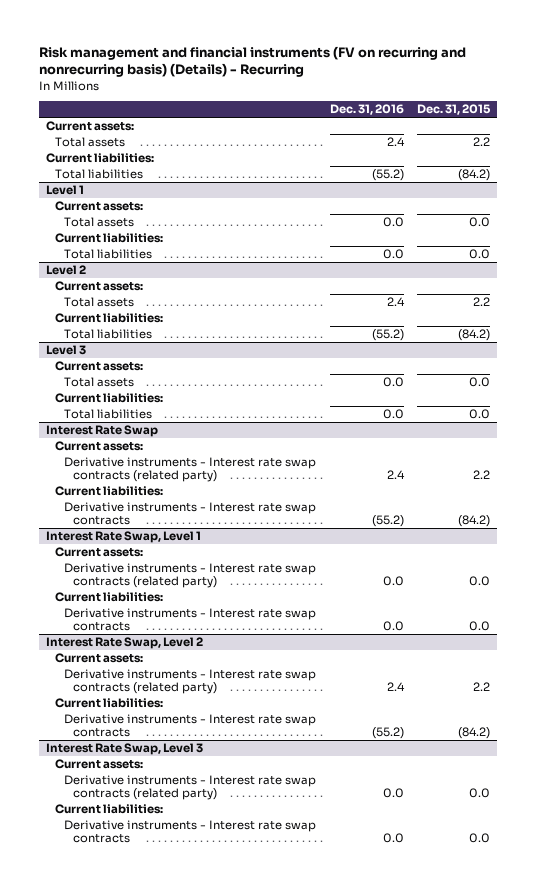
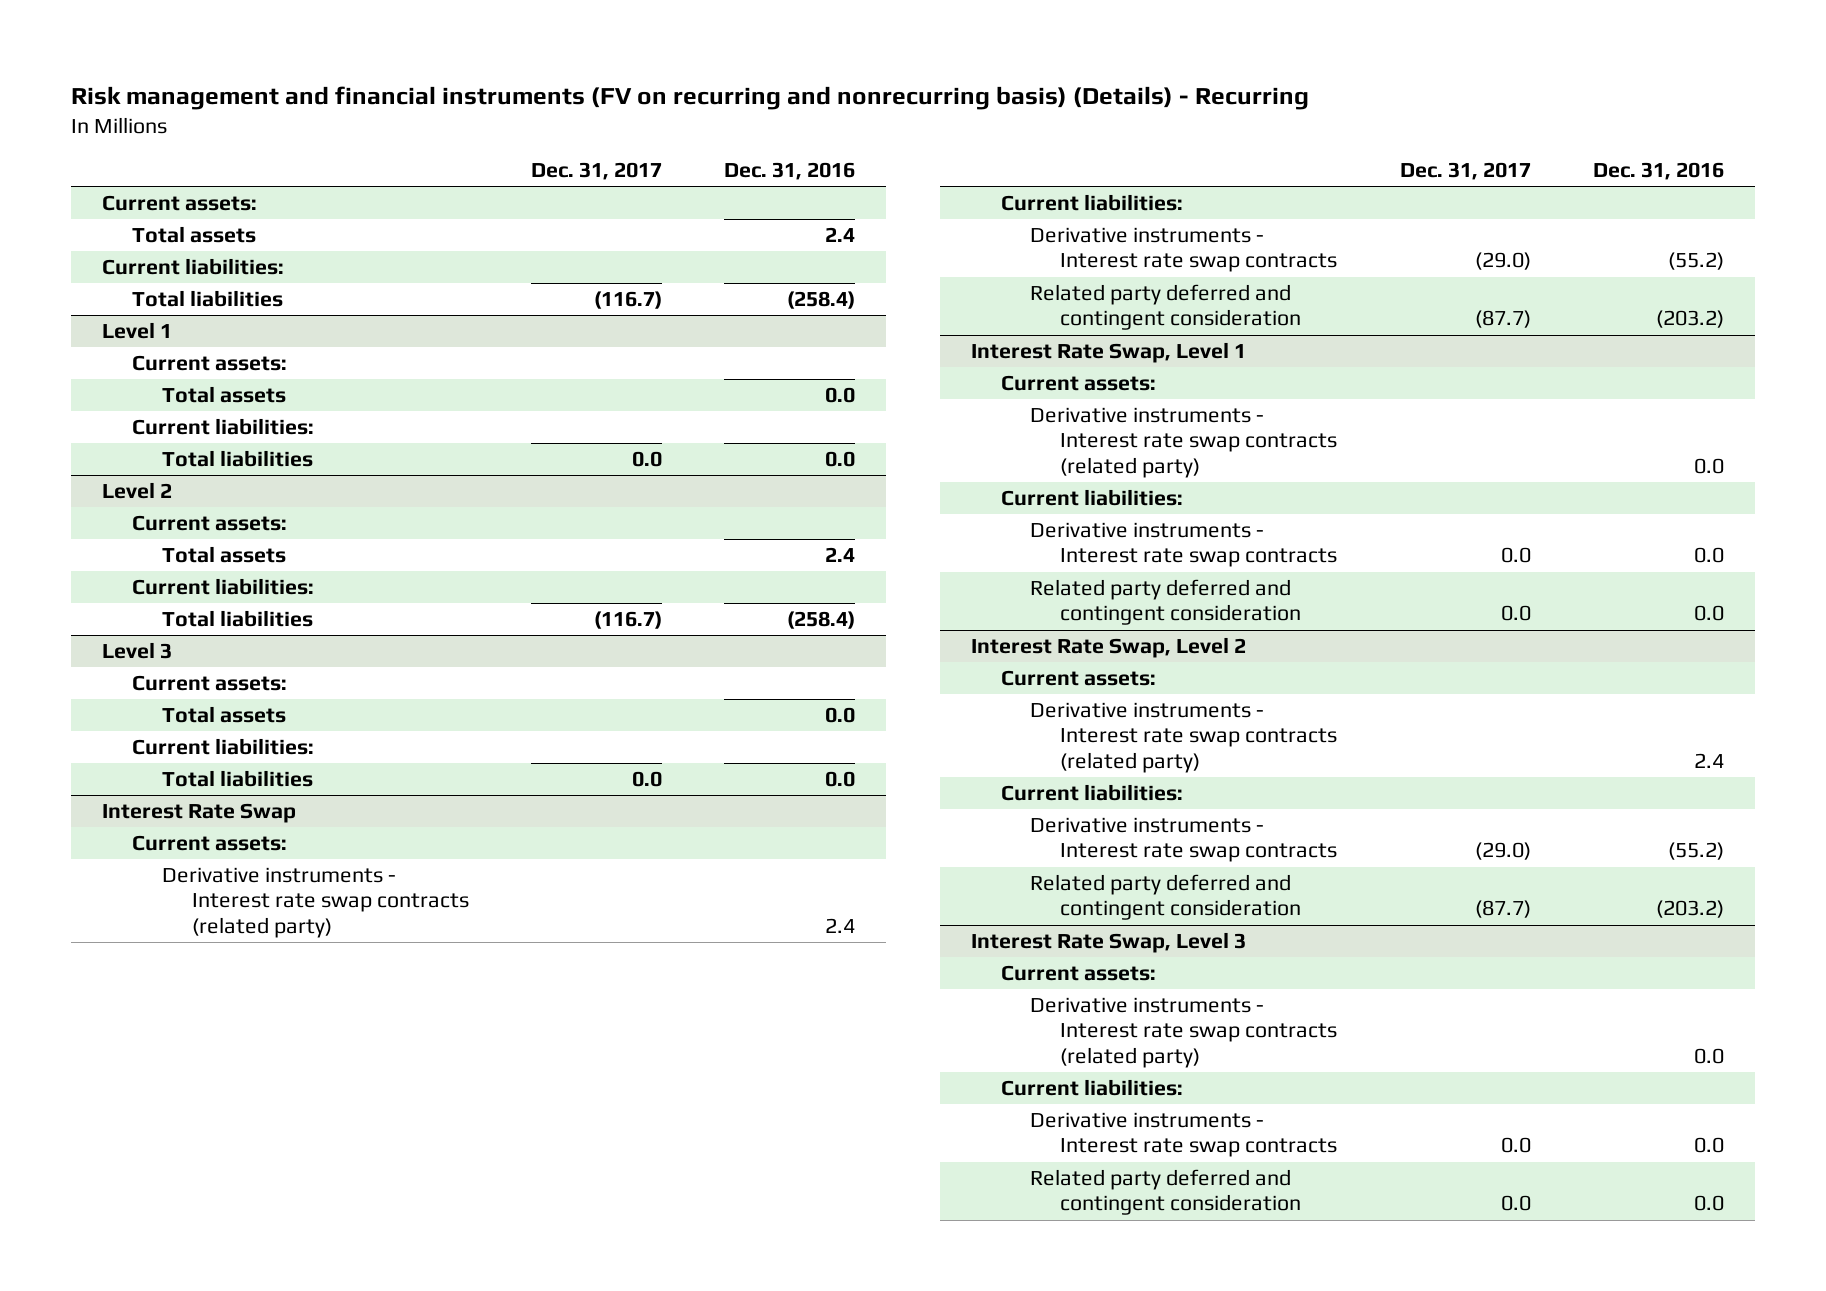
[417,104,492,116] Dec. 31, 2015 -> none
none -> [530,162,662,181] Dec. 31, 2017
[371,169,404,182] (55.2) -> [787,291,856,310] (258.4)
[371,329,404,342] (55.2) -> [787,611,856,630] (258.4)
none -> [1030,284,1302,331] Related party deferred and contingent consideration
none -> [1030,579,1302,626] Related party deferred and contingent consideration
none -> [1030,874,1302,921] Related party deferred and contingent consideration
none -> [1030,1169,1302,1216] Related party deferred and contingent consideration

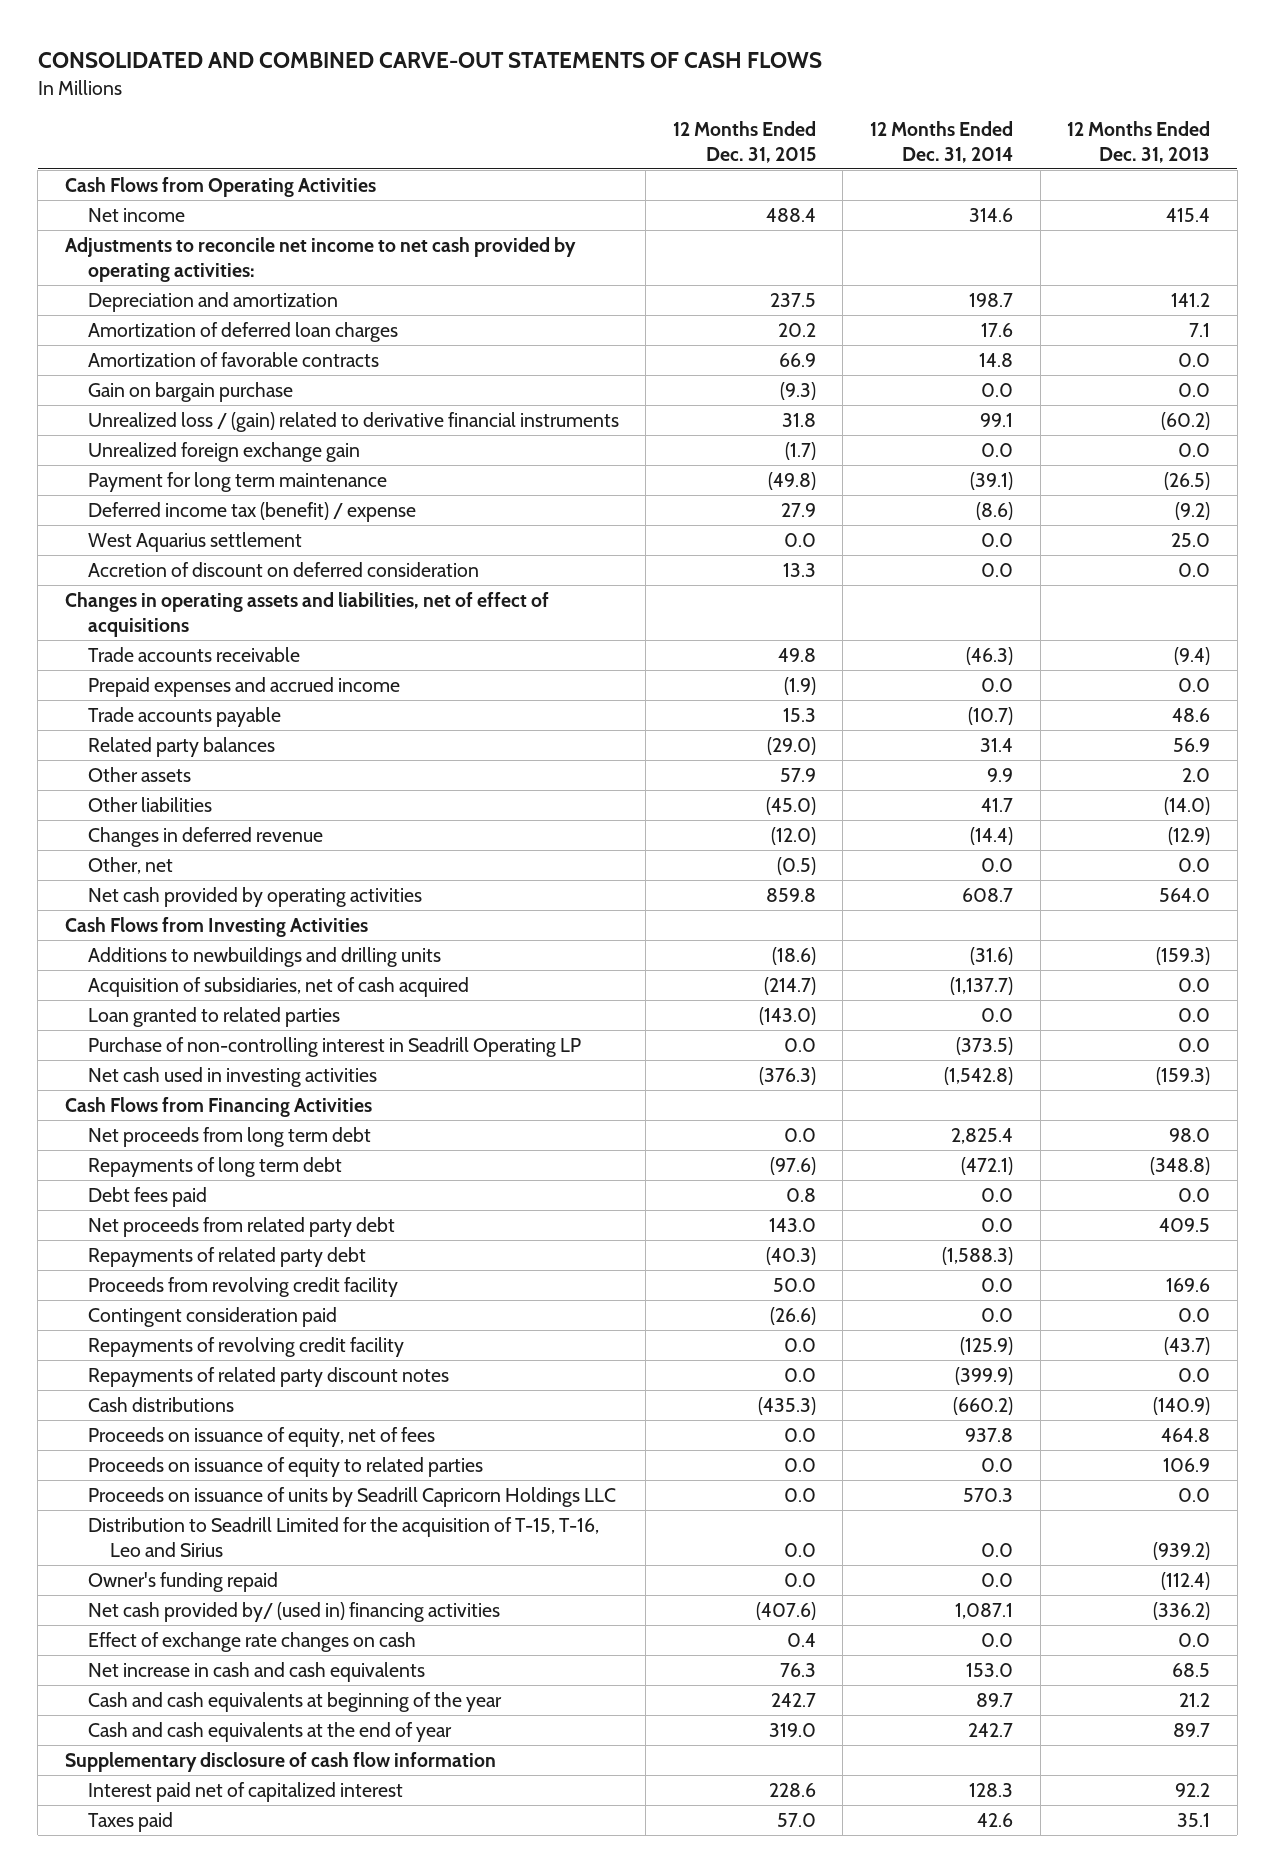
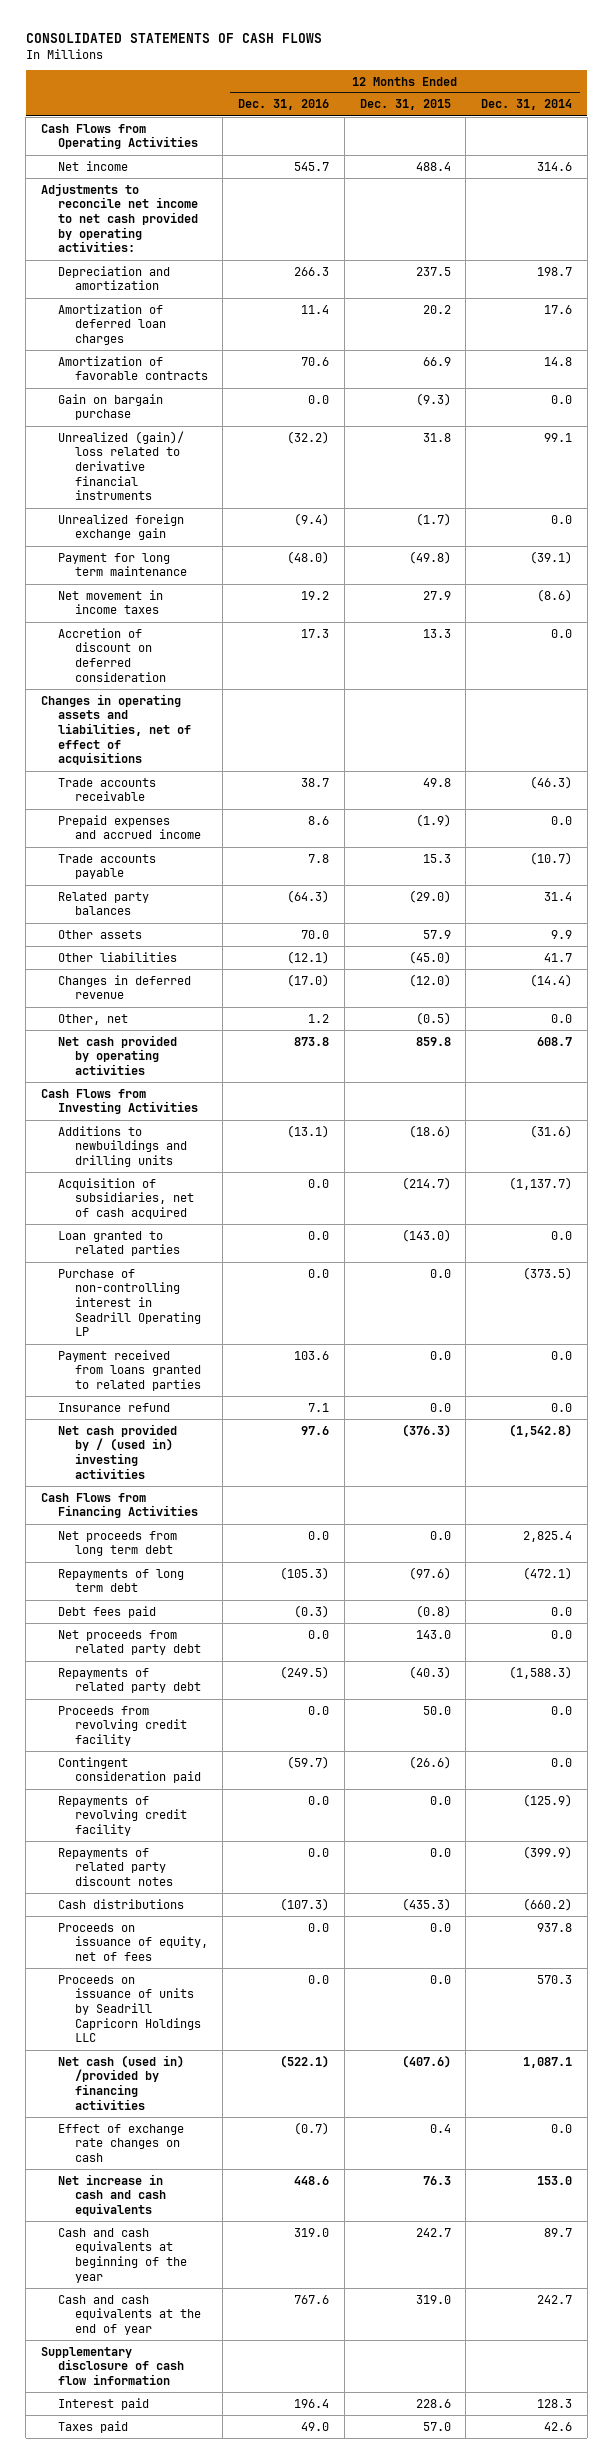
[37,52,822,69] CONSOLIDATED AND COMBINED CARVE-OUT STATEMENTS OF CASH FLOWS -> [25,33,322,44] CONSOLIDATED STATEMENTS OF CASH FLOWS
[1067,121,1211,163] 12 Months Ended Dec. 31, 2013 -> none
none -> [238,99,330,111] Dec. 31, 2016
[87,411,619,432] Unrealized loss / (gain) related to derivative financial instruments -> [57,430,184,501] Unrealized (gain)/ loss related to derivative financial instruments
[87,531,302,552] West Aquarius settlement -> none
[87,501,416,522] Deferred income tax (benefit) / expense -> [57,589,163,615] Net movement in income taxes
none -> [57,1349,201,1391] Payment received from loans granted to related parties
none -> [57,1402,170,1412] Insurance refund
[87,1066,377,1087] Net cash used in investing activities -> [57,1423,177,1479] Net cash provided by / (used in) investing activities
[785,1187,816,1202] 0.8 -> [415,1604,451,1618] (0.8)
[87,1456,483,1477] Proceeds on issuance of equity to related parties -> none
[87,1516,599,1557] Distribution to Seadrill Limited for the acquisition of T-15, T-16, Leo and Sirius -> none
[87,1571,278,1592] Owner's funding repaid -> none
[87,1601,500,1622] Net cash provided by/ (used in) financing activities -> [57,2054,184,2110] Net cash (used in) /provided by financing activities
[87,1781,403,1802] Interest paid net of capitalized interest -> [57,2397,149,2410] Interest paid

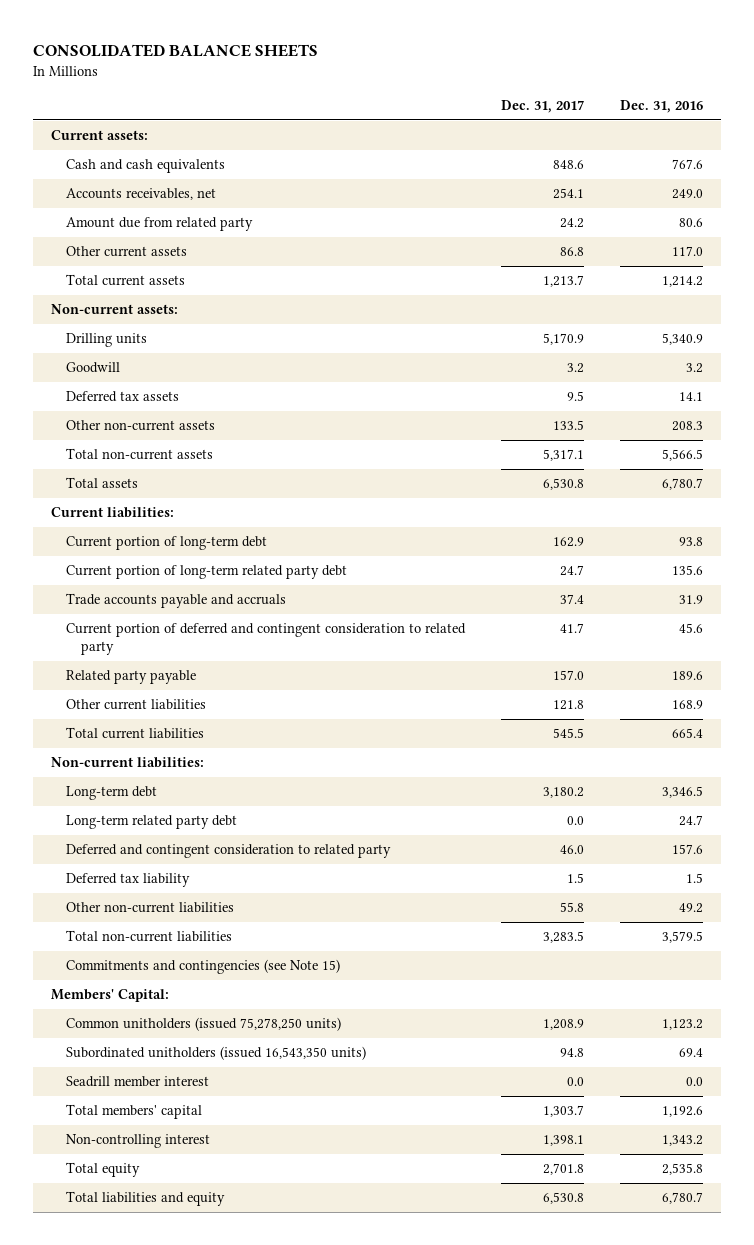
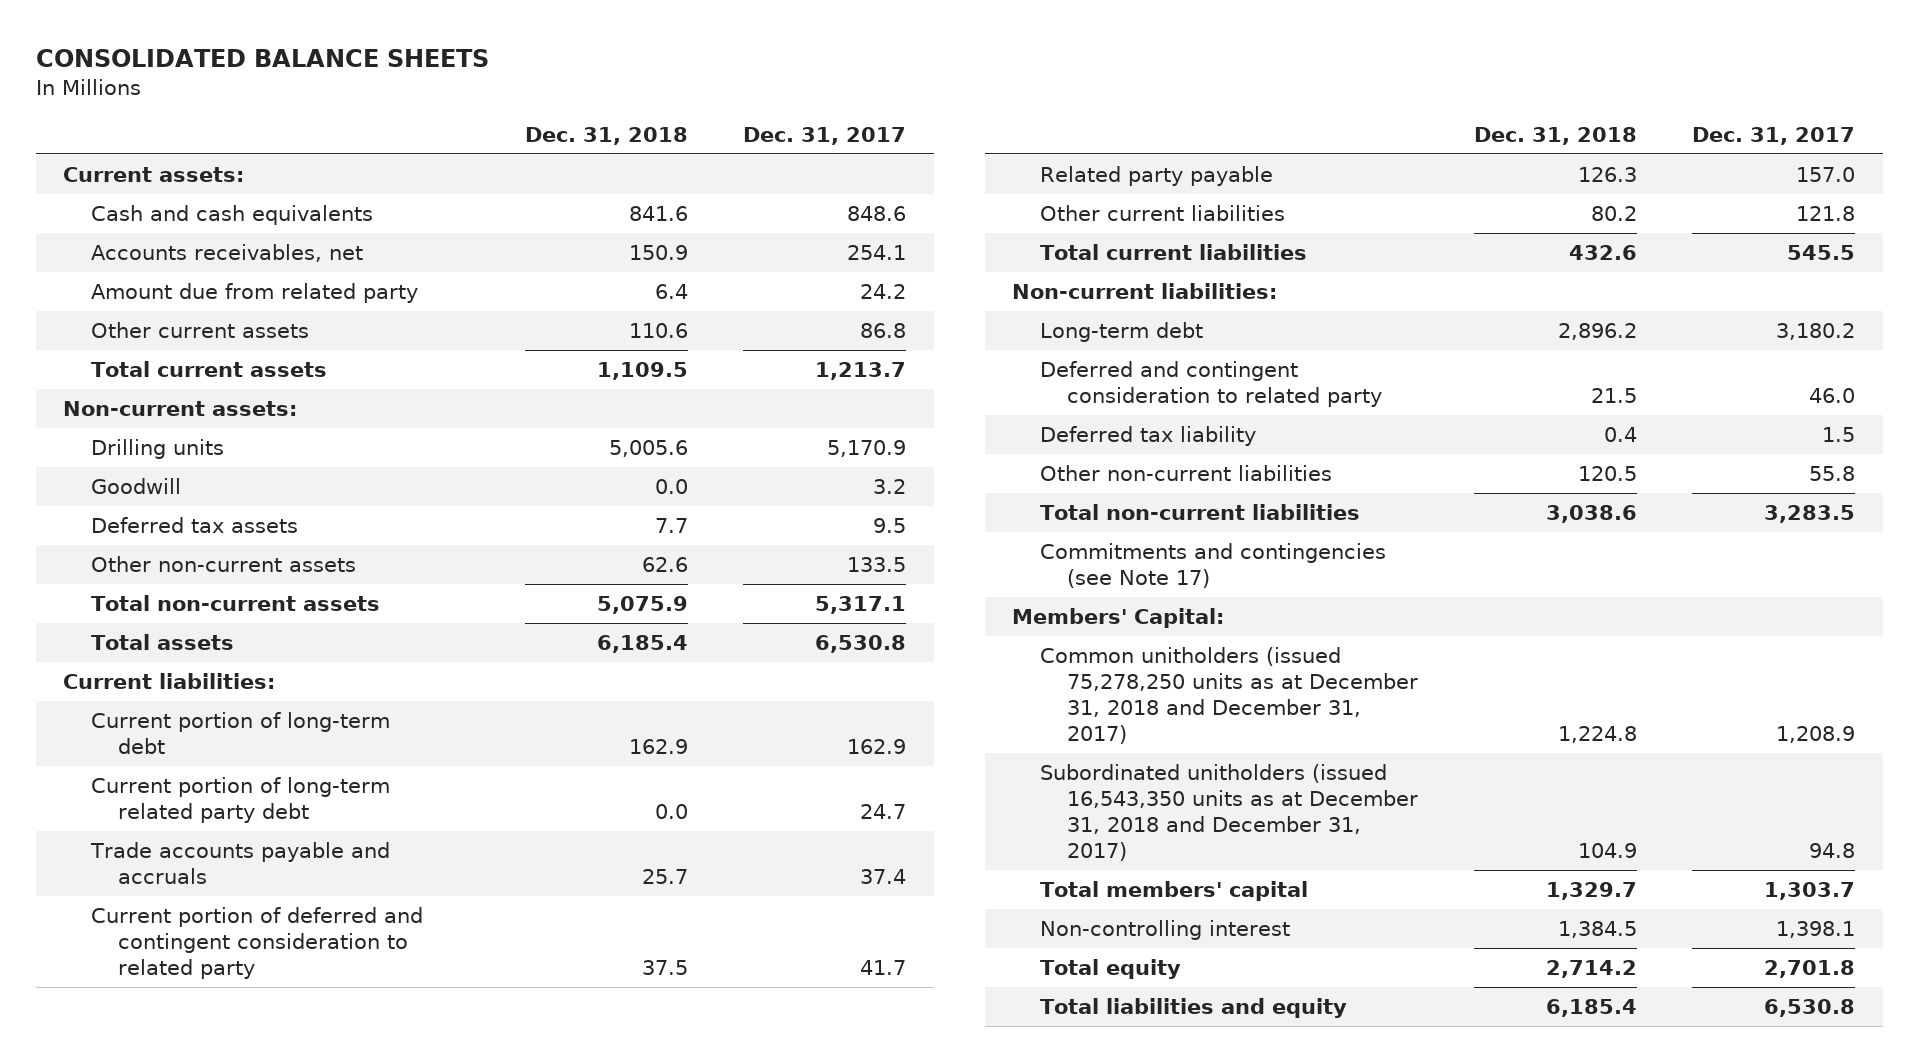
[619,100,703,114] Dec. 31, 2016 -> none
none -> [524,127,688,146] Dec. 31, 2018
[66,815,238,830] Long-term related party debt -> none
[66,959,341,975] Commitments and contingencies (see Note 15) -> [1039,542,1386,588] Commitments and contingencies (see Note 17)
[66,1076,210,1088] Seadrill member interest -> none
[66,1017,342,1032] Common unitholders (issued 75,278,250 units) -> [1039,646,1419,745] Common unitholders (issued 75,278,250 units as at December 31, 2018 and December 31, 2017)
[66,1046,367,1061] Subordinated unitholders (issued 16,543,350 units) -> [1039,763,1419,862] Subordinated unitholders (issued 16,543,350 units as at December 31, 2018 and December 31, 2017)

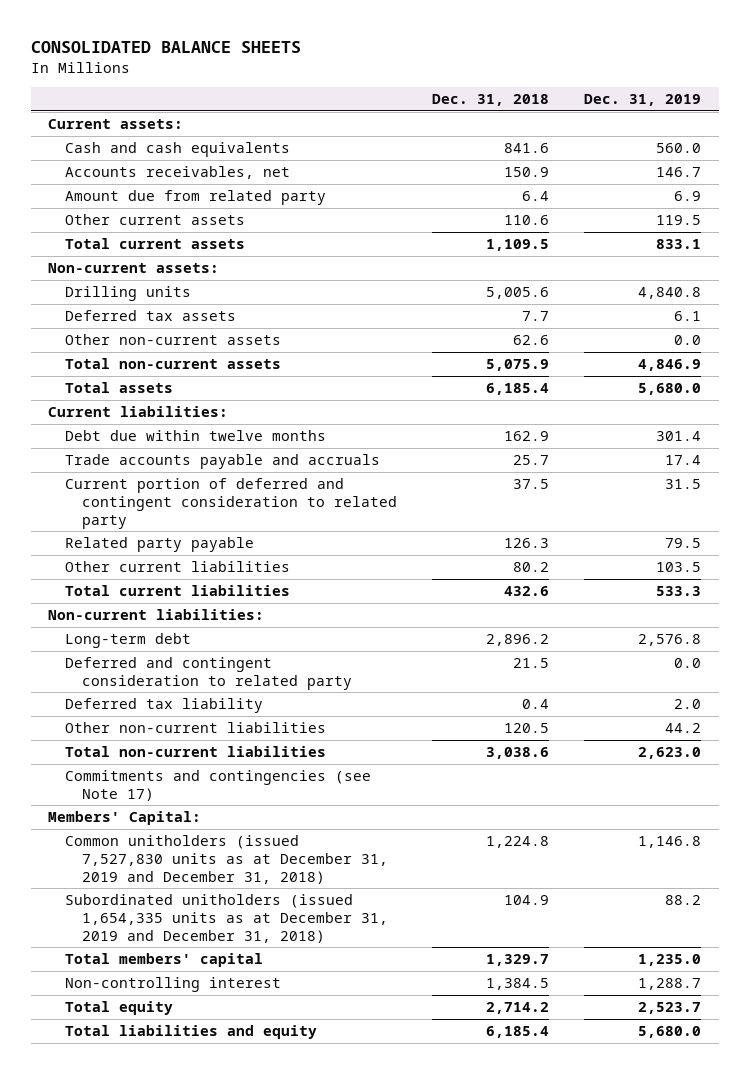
[743,127,907,146] Dec. 31, 2017 -> none
none -> [584,94,702,107] Dec. 31, 2019
[90,477,181,494] Goodwill -> none
[90,776,390,823] Current portion of long-term related party debt -> none
[90,711,390,754] Current portion of long-term debt -> [64,430,326,442] Debt due within twelve months
[1039,646,1419,745] Common unitholders (issued 75,278,250 units as at December 31, 2018 and December 31, 2017) -> [64,835,388,884] Common unitholders (issued 7,527,830 units as at December 31, 2019 and December 31, 2018)
[1039,763,1419,862] Subordinated unitholders (issued 16,543,350 units as at December 31, 2018 and December 31, 2017) -> [64,894,388,943] Subordinated unitholders (issued 1,654,335 units as at December 31, 2019 and December 31, 2018)

